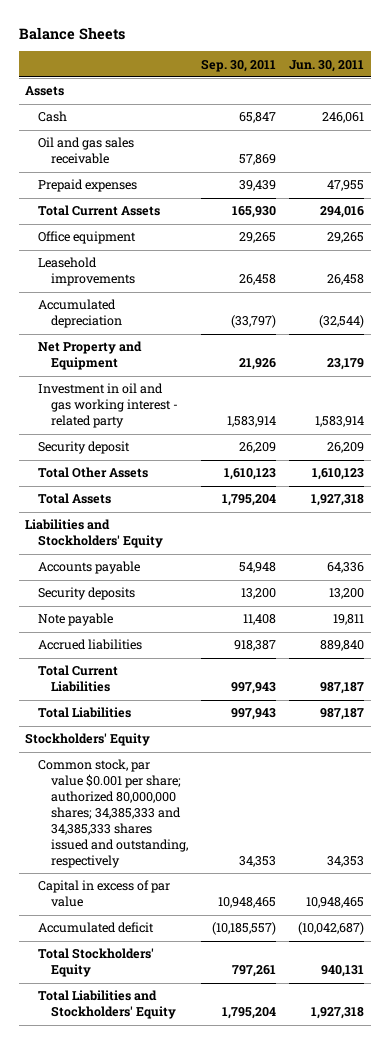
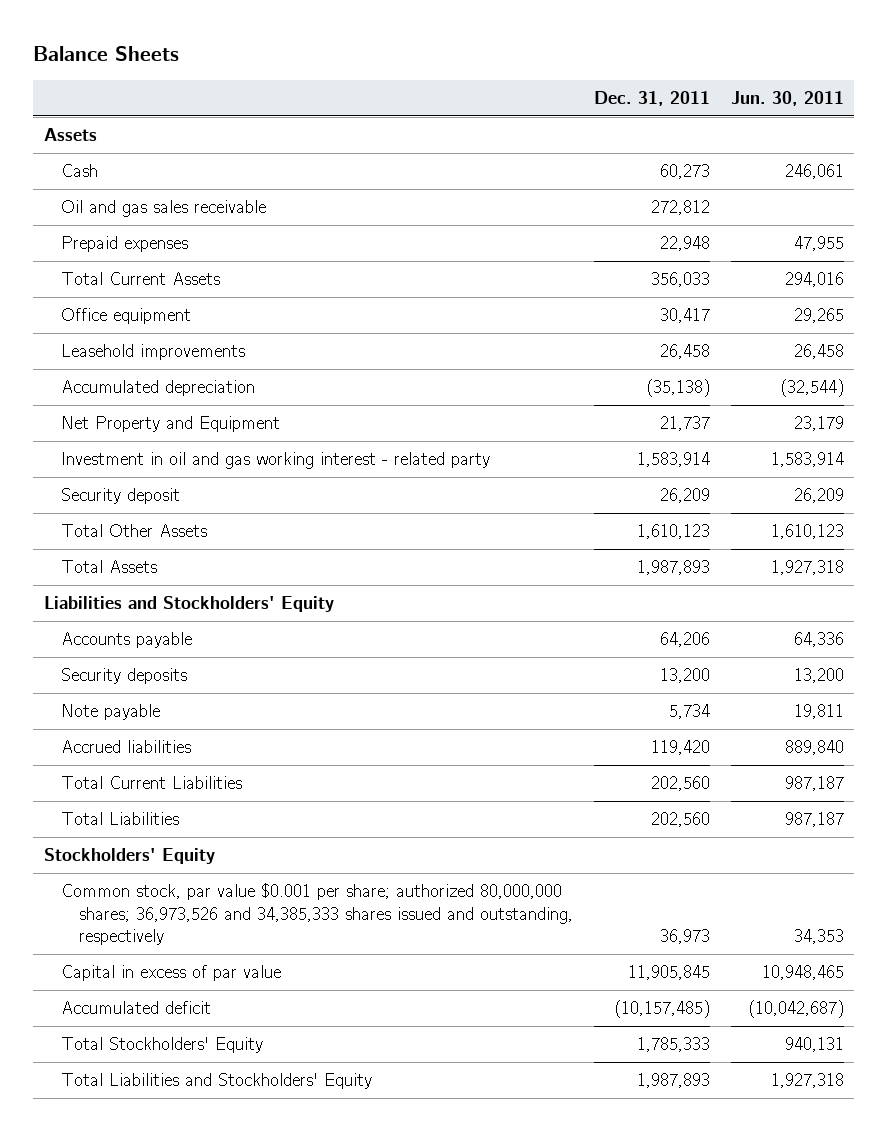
[201,58,277,72] Sep. 30, 2011 -> none
none -> [593,90,710,106] Dec. 31, 2011
[38,759,189,869] Common stock, par value $0.001 per share; authorized 80,000,000 shares; 34,385,333 and 34,385,333 shares issued and outstanding, respectively -> [61,883,573,946] Common stock, par value $0.001 per share; authorized 80,000,000 shares; 36,973,526 and 34,385,333 shares issued and outstanding, respectively

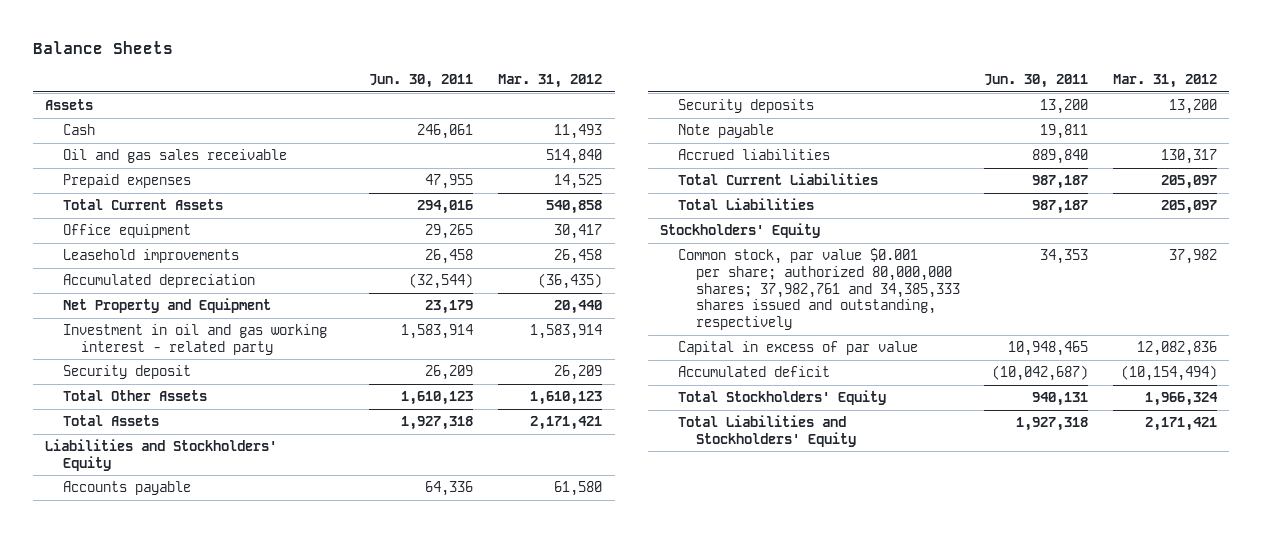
[593,90,710,106] Dec. 31, 2011 -> none
none -> [498,74,603,89] Mar. 31, 2012
[61,883,573,946] Common stock, par value $0.001 per share; authorized 80,000,000 shares; 36,973,526 and 34,385,333 shares issued and outstanding, respectively -> [677,247,960,331] Common stock, par value $0.001 per share; authorized 80,000,000 shares; 37,982,761 and 34,385,333 shares issued and outstanding, respectively

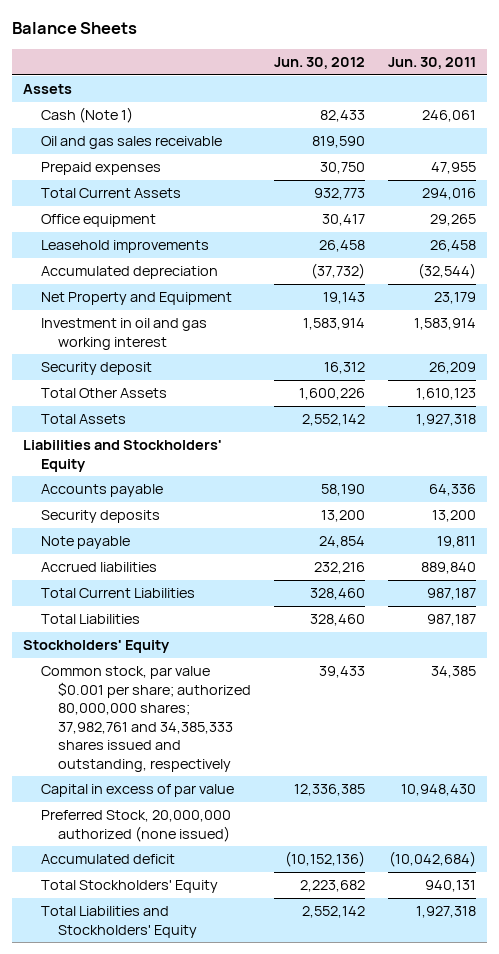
[498,74,603,89] Mar. 31, 2012 -> none
none -> [273,57,365,70] Jun. 30, 2012
[63,123,96,135] Cash -> [40,107,133,124] Cash (Note 1)
[63,323,328,355] Investment in oil and gas working interest - related party -> [40,318,207,350] Investment in oil and gas working interest
[1040,248,1089,264] 34,353 -> [430,666,476,679] 34,385
[1008,340,1089,356] 10,948,465 -> [400,784,476,797] 10,948,430
none -> [40,810,231,842] Preferred Stock, 20,000,000 authorized (none issued)
[992,364,1089,381] (10,042,687) -> [388,851,476,868] (10,042,684)

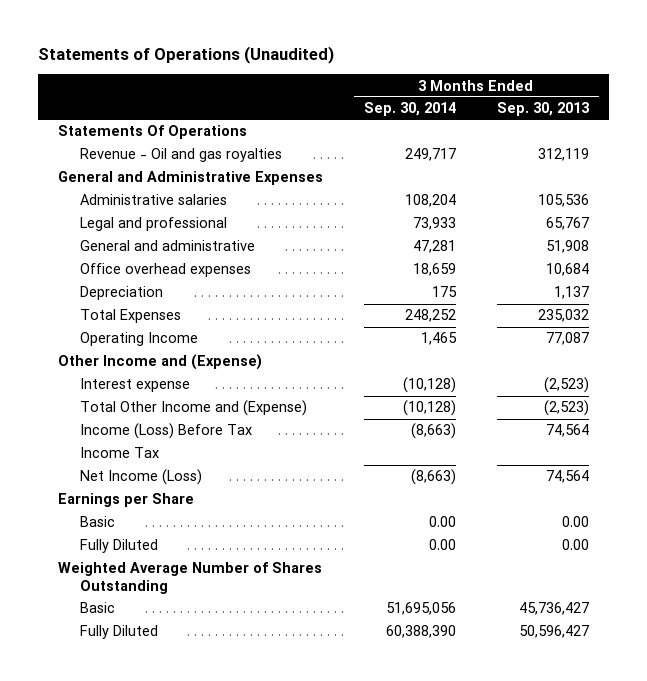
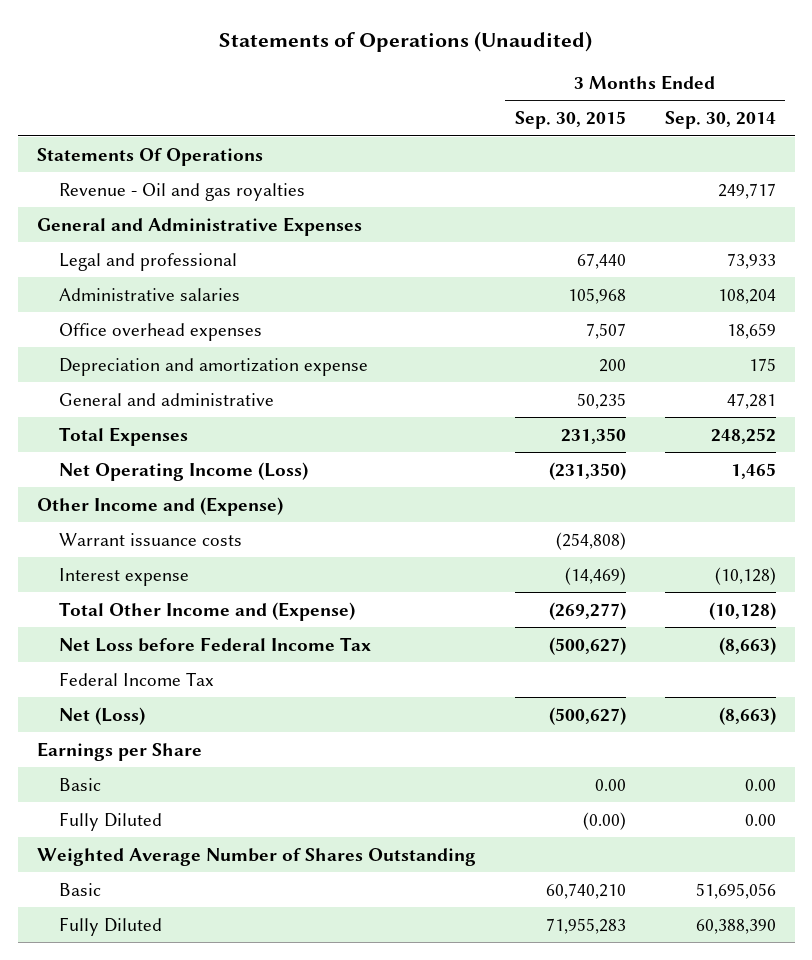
[496,102,589,117] Sep. 30, 2013 -> none
none -> [514,111,626,130] Sep. 30, 2015
[80,194,228,206] Administrative salaries -> [58,287,240,301] Administrative salaries
[80,286,164,301] Depreciation -> [58,357,368,376] Depreciation and amortization expense
[80,240,256,252] General and administrative -> [58,392,274,406] General and administrative
[80,332,199,347] Operating Income -> [58,461,308,481] Net Operating Income (Loss)
none -> [58,532,242,546] Warrant issuance costs
[80,423,253,440] Income (Loss) Before Tax -> [58,636,371,652] Net Loss before Federal Income Tax
[80,447,160,459] Income Tax -> [58,671,214,686] Federal Income Tax
[80,469,203,486] Net Income (Loss) -> [58,706,145,725] Net (Loss)

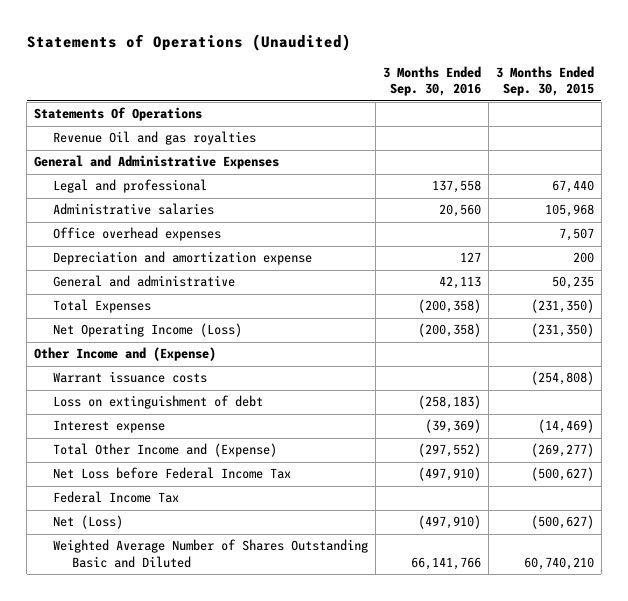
[664,111,776,130] Sep. 30, 2014 -> none
none -> [382,65,481,97] 3 Months Ended Sep. 30, 2016
[58,182,305,201] Revenue - Oil and gas royalties -> [52,131,256,146] Revenue Oil and gas royalties
[560,427,626,444] 231,350 -> [530,299,594,314] (231,350)
none -> [52,395,263,410] Loss on extinguishment of debt
[36,741,202,761] Earnings per Share -> none
[58,777,101,791] Basic -> none
[58,811,162,831] Fully Diluted -> none
[36,847,476,866] Weighted Average Number of Shares Outstanding -> none
[58,916,162,936] Fully Diluted -> none
[58,882,101,896] Basic -> [52,539,368,569] Weighted Average Number of Shares Outstanding Basic and Diluted

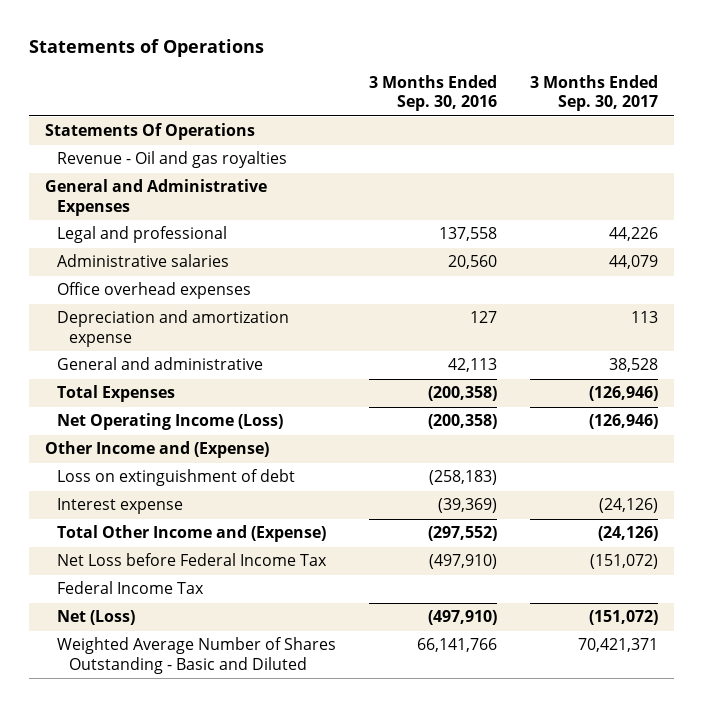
[26,34,351,52] Statements of Operations (Unaudited) -> [28,38,264,57] Statements of Operations
[495,65,594,97] 3 Months Ended Sep. 30, 2015 -> none
none -> [529,74,658,111] 3 Months Ended Sep. 30, 2017
[52,131,256,146] Revenue Oil and gas royalties -> [57,151,288,169] Revenue - Oil and gas royalties
[52,371,207,384] Warrant issuance costs -> none
[52,539,368,569] Weighted Average Number of Shares Outstanding Basic and Diluted -> [57,637,337,674] Weighted Average Number of Shares Outstanding - Basic and Diluted

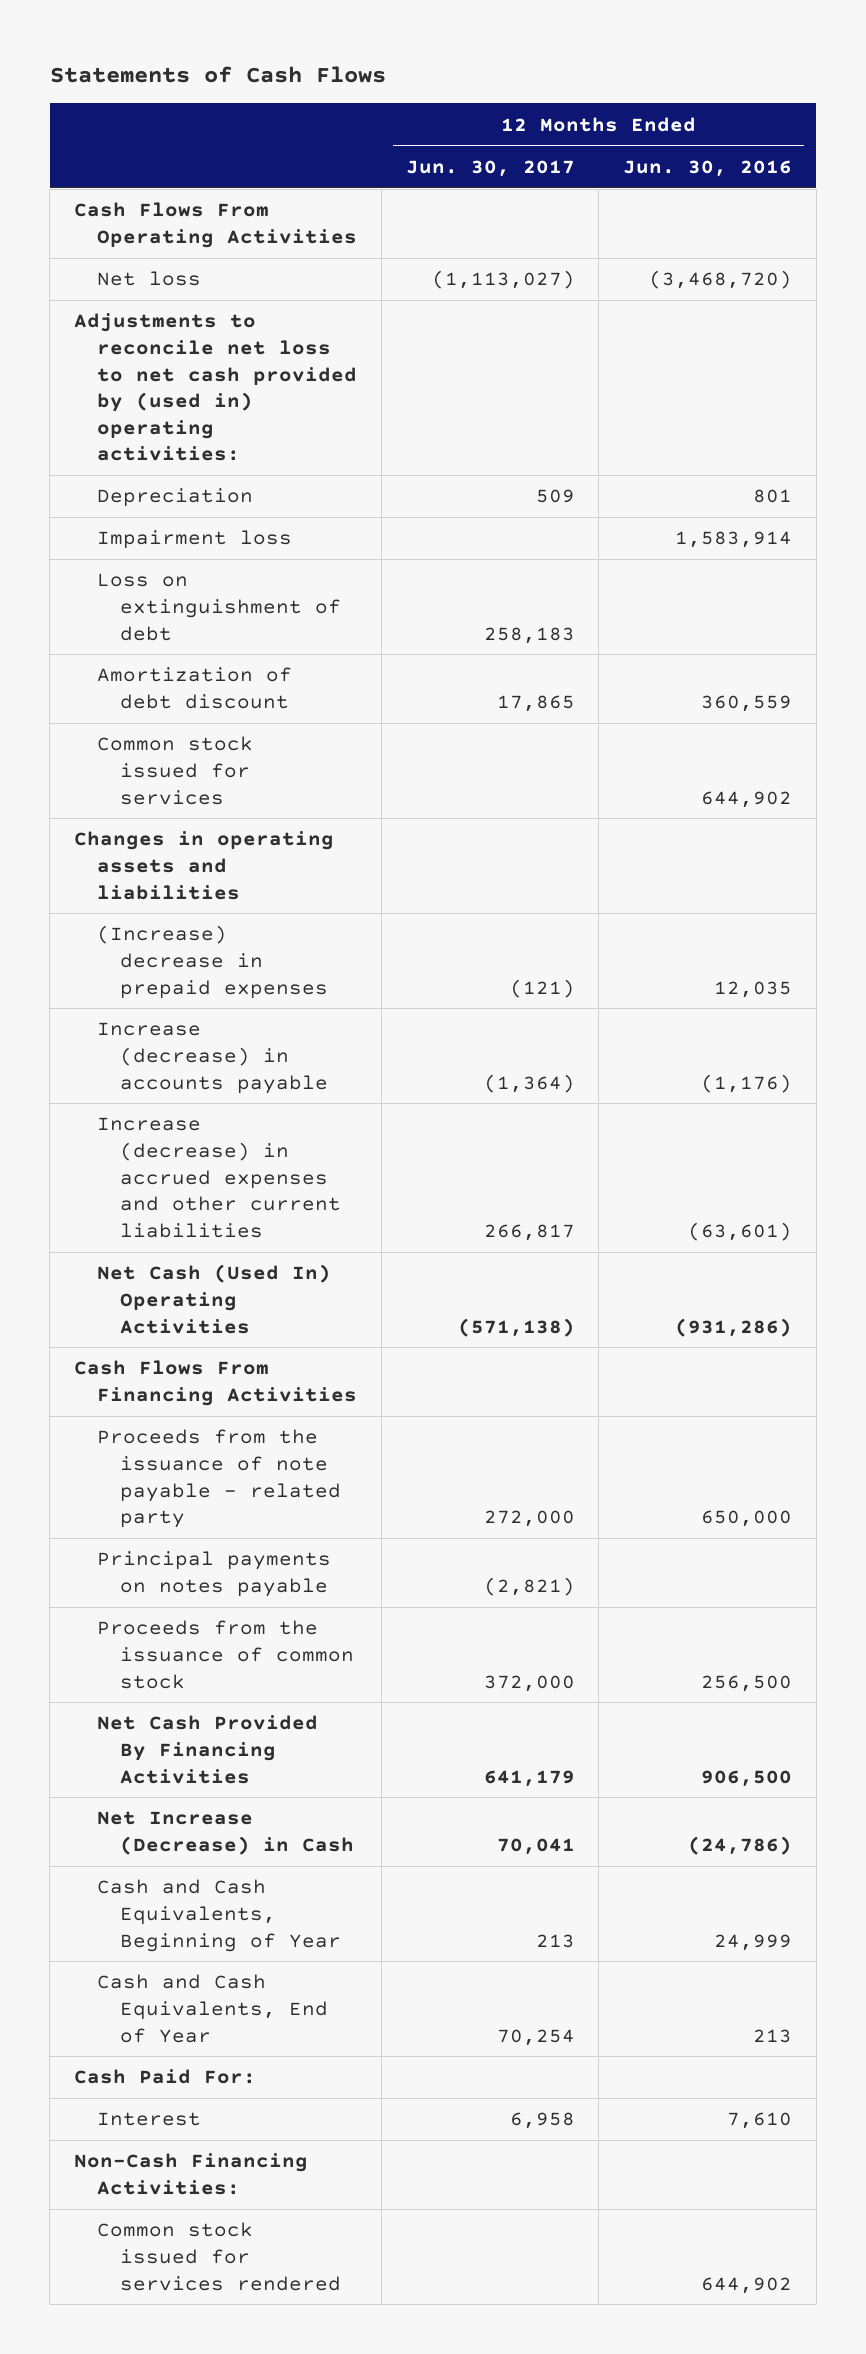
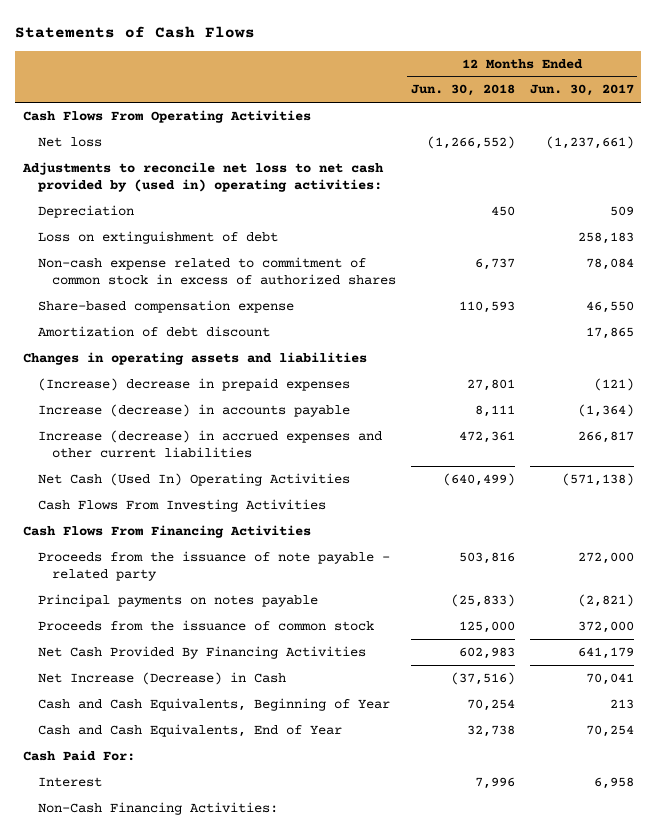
[623,159,793,177] Jun. 30, 2016 -> none
none -> [411,84,516,97] Jun. 30, 2018
[431,270,575,290] (1,113,027) -> [545,135,634,149] (1,237,661)
[96,530,292,550] Impairment loss -> none
none -> [37,256,397,286] Non-cash expense related to commitment of common stock in excess of authorized shares
none -> [37,299,294,313] Share-based compensation expense
[96,736,253,805] Common stock issued for services -> none
none -> [37,498,326,512] Cash Flows From Investing Activities
[96,2222,341,2291] Common stock issued for services rendered -> none

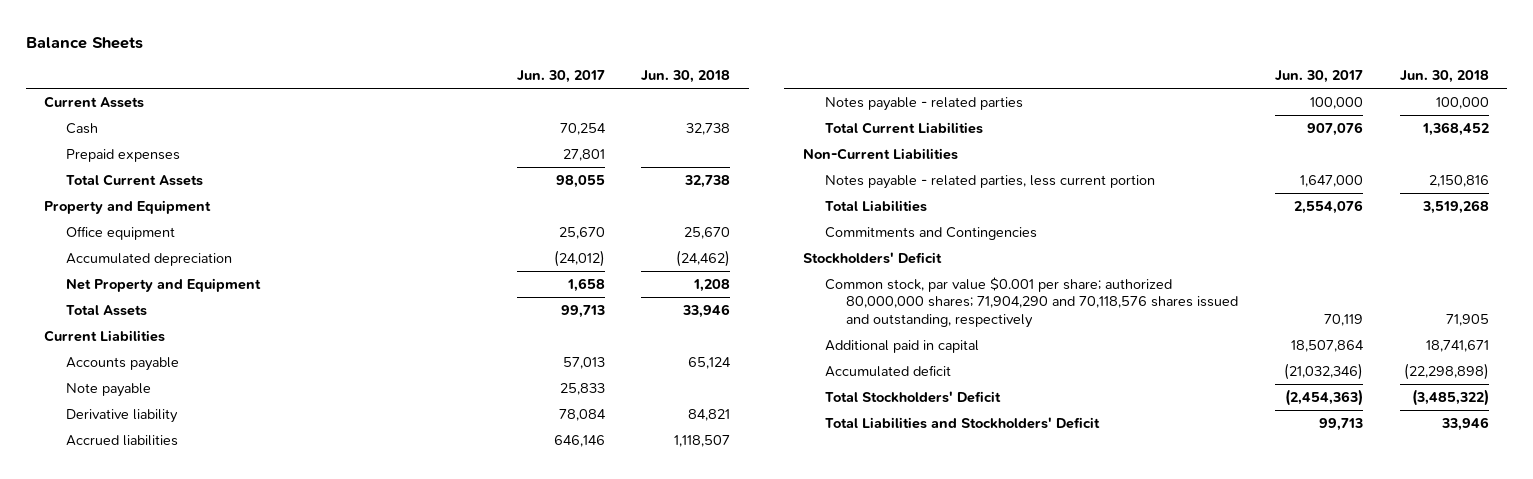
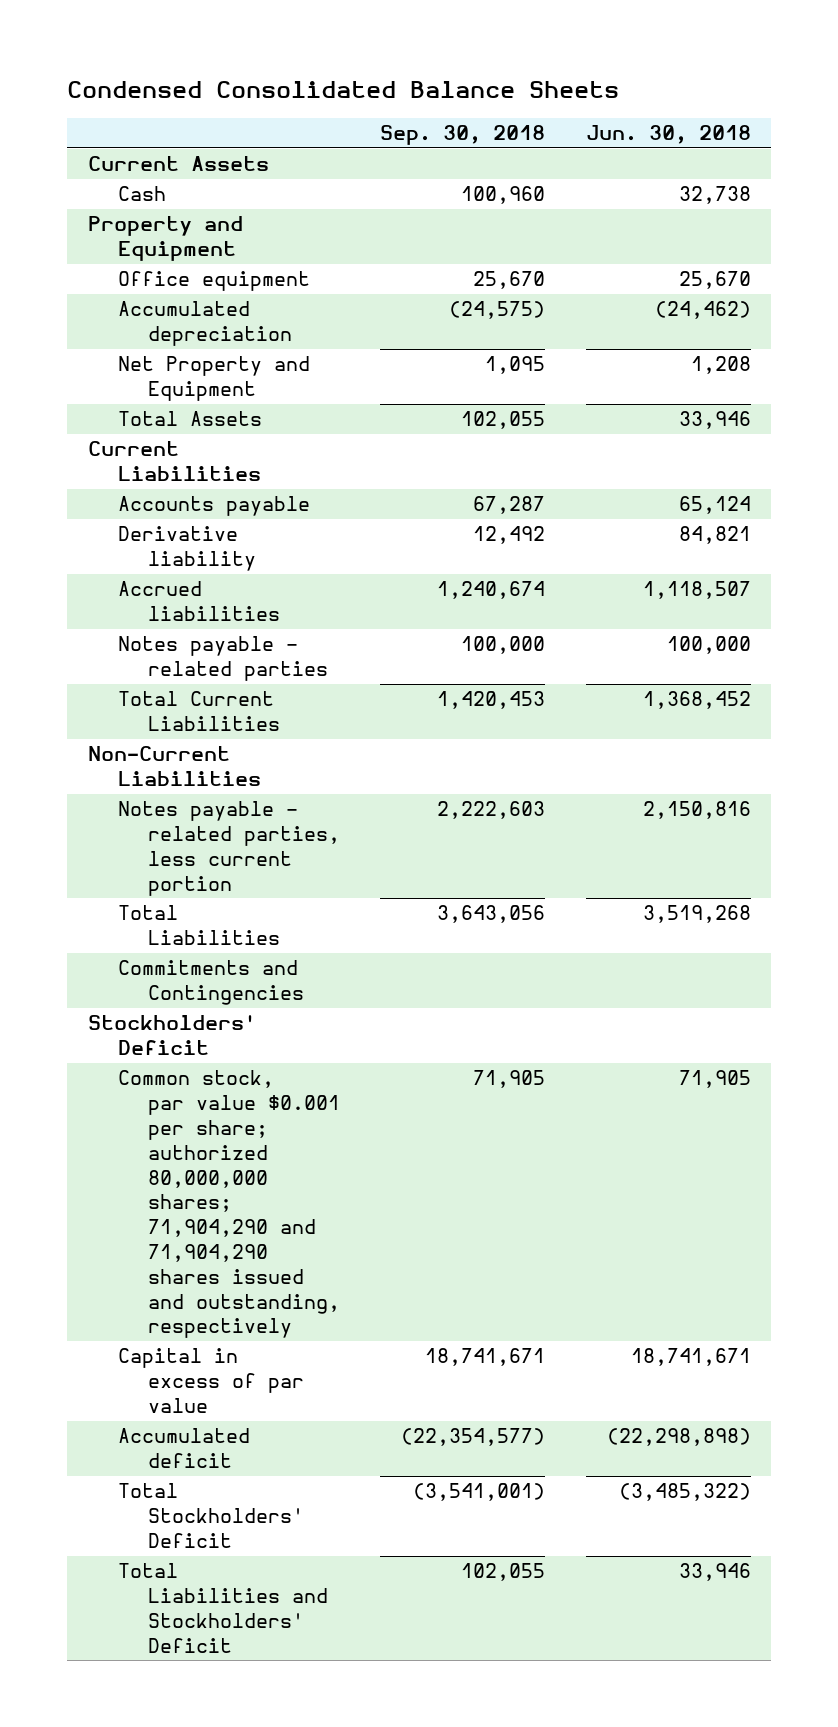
[25,36,143,49] Balance Sheets -> [67,80,620,98] Condensed Consolidated Balance Sheets
[516,70,605,84] Jun. 30, 2017 -> none
none -> [380,125,546,146] Sep. 30, 2018
[66,148,181,162] Prepaid expenses -> none
[66,173,204,186] Total Current Assets -> none
[66,382,152,397] Note payable -> none
[824,276,1239,328] Common stock, par value $0.001 per share; authorized 80,000,000 shares; 71,904,290 and 70,118,576 shares issued and outstanding, respectively -> [117,1070,340,1339] Common stock, par value $0.001 per share; authorized 80,000,000 shares; 71,904,290 and 71,904,290 shares issued and outstanding, respectively
[824,339,979,353] Additional paid in capital -> [117,1348,304,1414] Capital in excess of par value

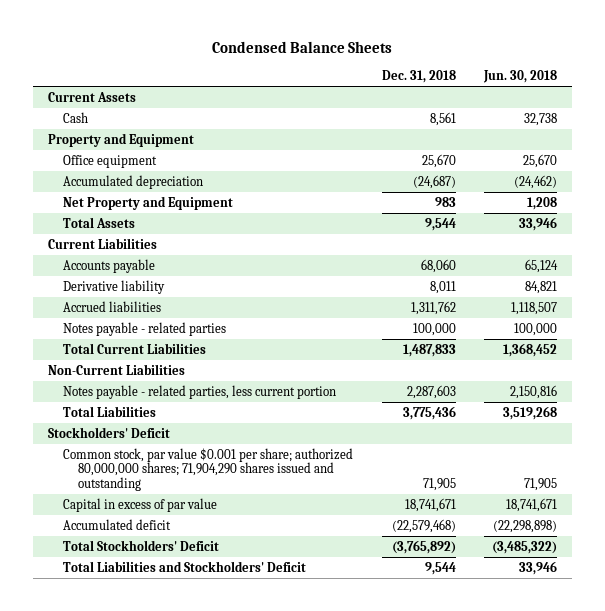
[67,80,620,98] Condensed Consolidated Balance Sheets -> [212,40,393,53] Condensed Balance Sheets
[380,125,546,146] Sep. 30, 2018 -> none
none -> [381,70,456,84] Dec. 31, 2018
[117,960,304,1006] Commitments and Contingencies -> none
[117,1070,340,1339] Common stock, par value $0.001 per share; authorized 80,000,000 shares; 71,904,290 and 71,904,290 shares issued and outstanding, respectively -> [62,447,353,492] Common stock, par value $0.001 per share; authorized 80,000,000 shares; 71,904,290 shares issued and outstanding

